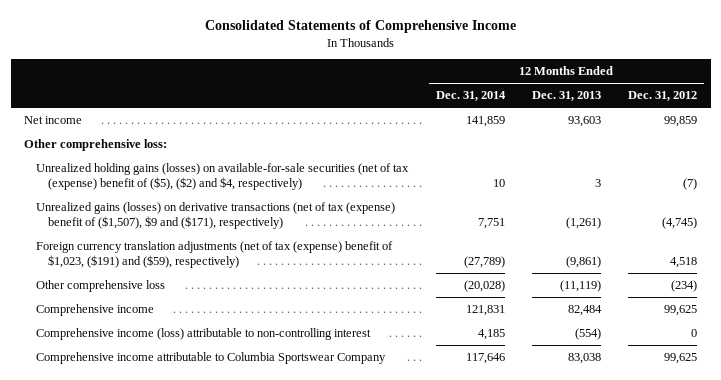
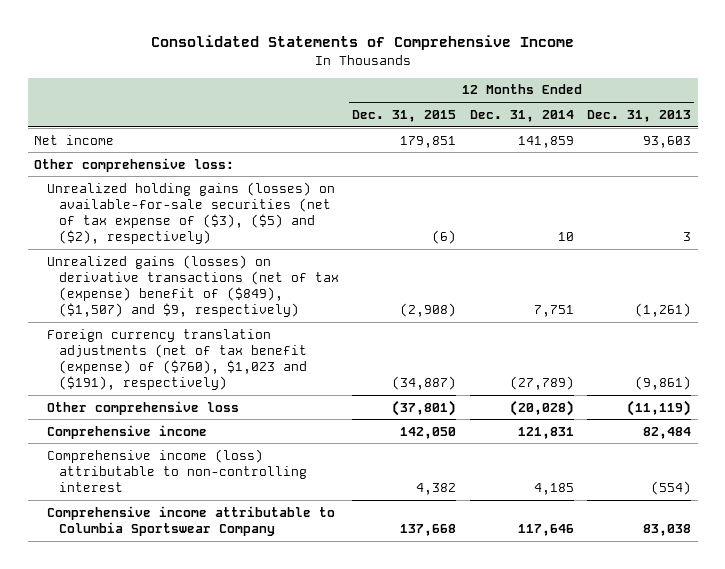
[628,91,698,102] Dec. 31, 2012 -> none
none -> [352,109,457,122] Dec. 31, 2015
[36,163,410,191] Unrealized holding gains (losses) on available-for-sale securities (net of tax (expense) benefit of ($5), ($2) and $4, respectively) -> [46,181,335,245] Unrealized holding gains (losses) on available-for-sale securities (net of tax expense of ($3), ($5) and ($2), respectively)
[36,202,396,230] Unrealized gains (losses) on derivative transactions (net of tax (expense) benefit of ($1,507), $9 and ($171), respectively) -> [46,254,339,318] Unrealized gains (losses) on derivative transactions (net of tax (expense) benefit of ($849), ($1,507) and $9, respectively)
[36,241,394,269] Foreign currency translation adjustments (net of tax (expense) benefit of $1,023, ($191) and ($59), respectively) -> [46,328,307,391] Foreign currency translation adjustments (net of tax benefit (expense) of ($760), $1,023 and ($191), respectively)

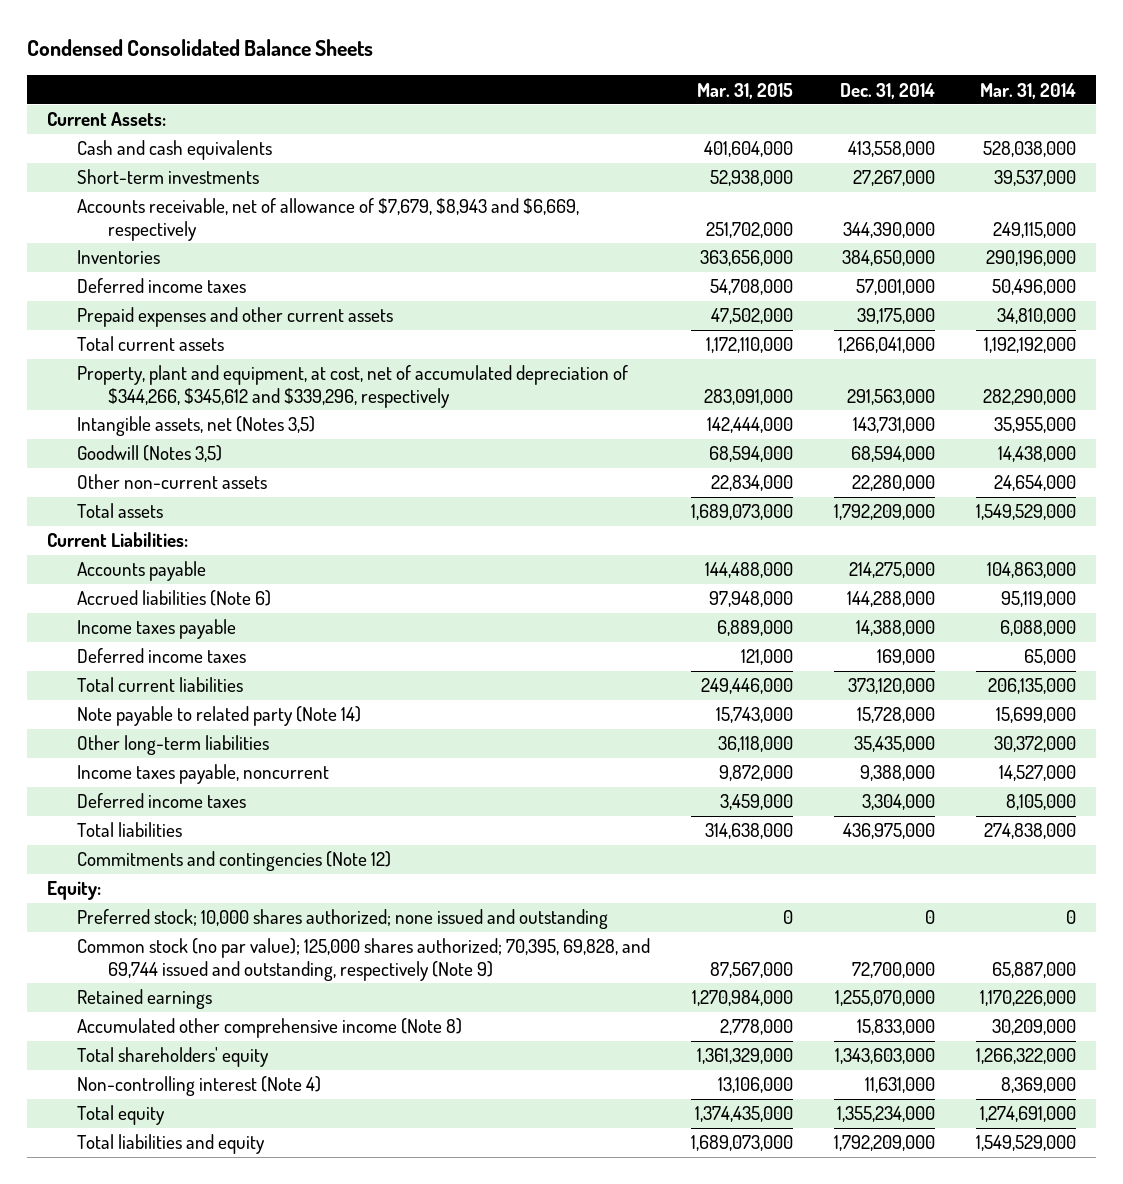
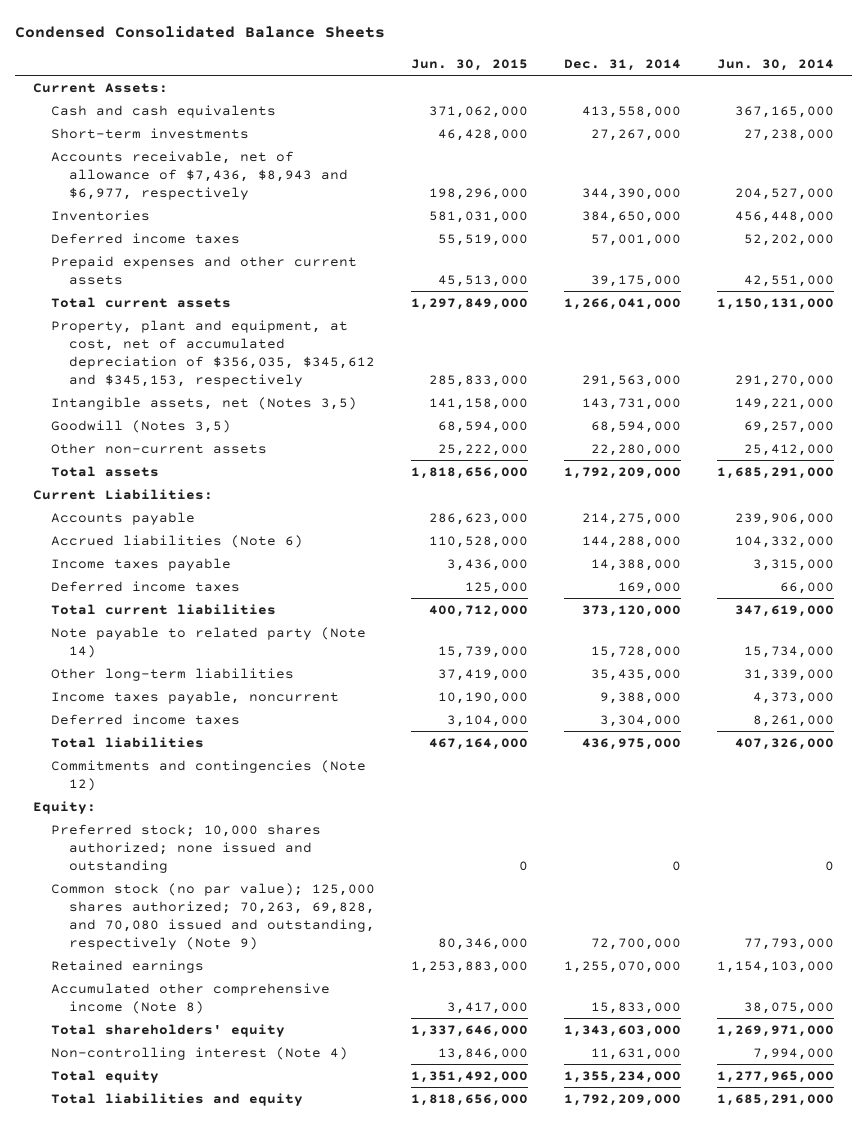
[697,82,794,99] Mar. 31, 2015 -> none
[979,82,1076,99] Mar. 31, 2014 -> none
none -> [410,58,528,71] Jun. 30, 2015
none -> [717,58,835,71] Jun. 30, 2014
[77,198,580,241] Accounts receivable, net of allowance of $7,679, $8,943 and $6,669, respectively -> [50,150,348,200] Accounts receivable, net of allowance of $7,436, $8,943 and $6,977, respectively
[77,365,629,408] Property, plant and equipment, at cost, net of accumulated depreciation of $344,266, $345,612 and $339,296, respectively -> [50,319,375,388] Property, plant and equipment, at cost, net of accumulated depreciation of $356,035, $345,612 and $345,153, respectively
[77,938,651,981] Common stock (no par value); 125,000 shares authorized; 70,395, 69,828, and 69,744 issued and outstanding, respectively (Note 9) -> [50,882,375,951] Common stock (no par value); 125,000 shares authorized; 70,263, 69,828, and 70,080 issued and outstanding, respectively (Note 9)

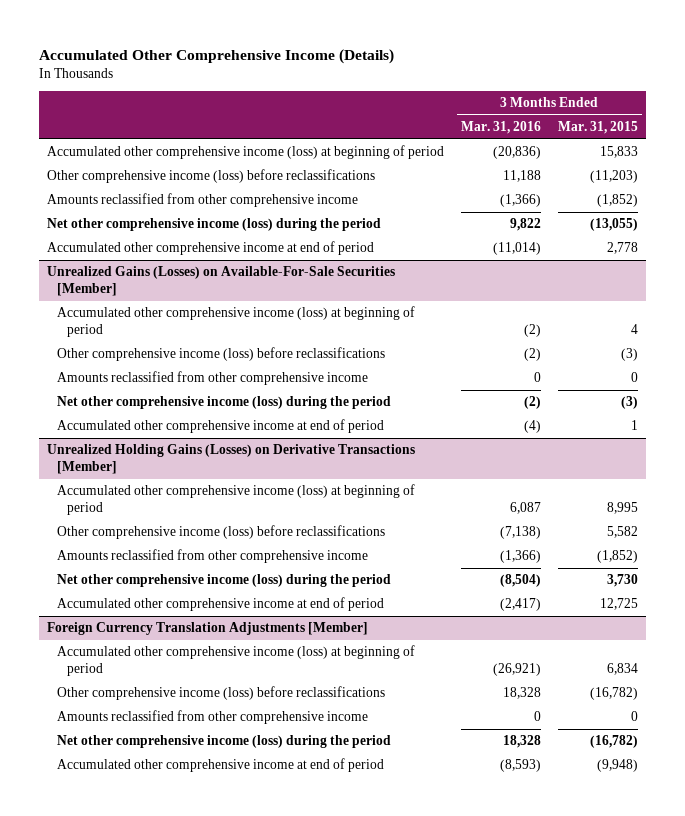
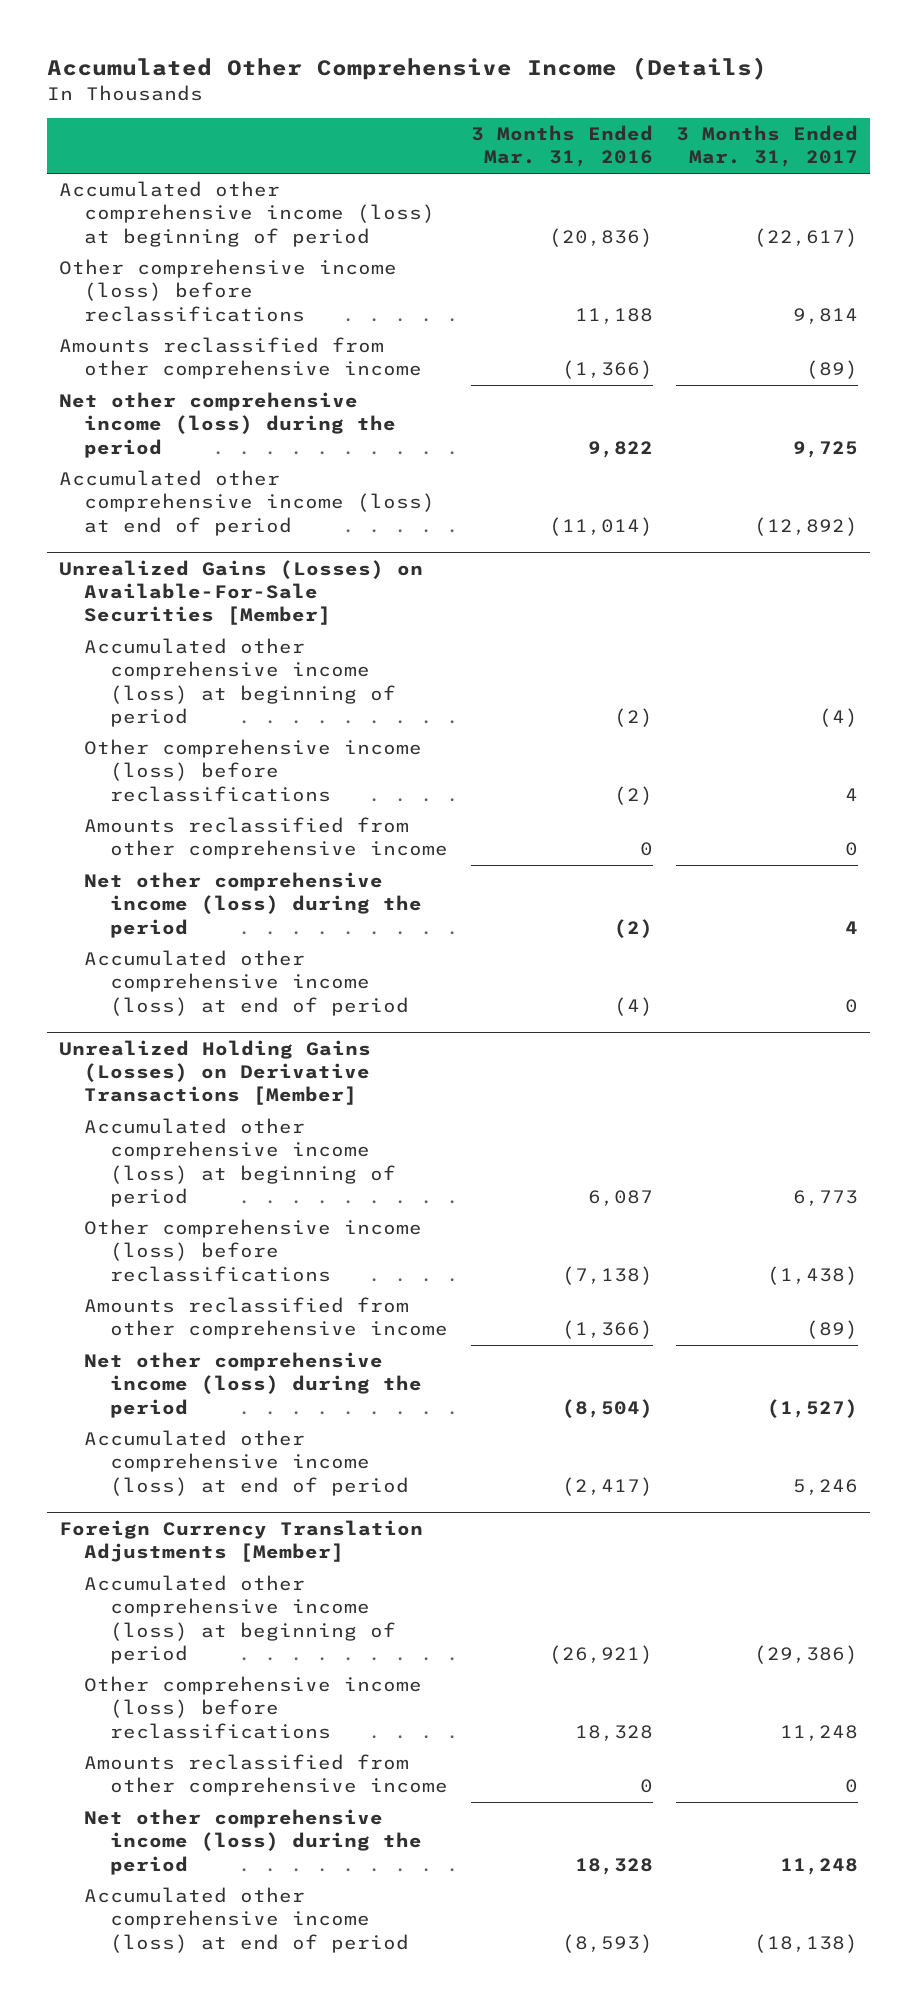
[557,121,638,135] Mar. 31, 2015 -> none
none -> [676,125,859,168] 3 Months Ended Mar. 31, 2017
[47,241,375,256] Accumulated other comprehensive income at end of period -> [58,470,436,536] Accumulated other comprehensive income (loss) at end of period
[57,419,385,434] Accumulated other comprehensive income at end of period -> [84,950,409,1016] Accumulated other comprehensive income (loss) at end of period
[57,597,385,612] Accumulated other comprehensive income at end of period -> [84,1430,409,1496] Accumulated other comprehensive income (loss) at end of period
[57,758,385,773] Accumulated other comprehensive income at end of period -> [84,1887,409,1953] Accumulated other comprehensive income (loss) at end of period

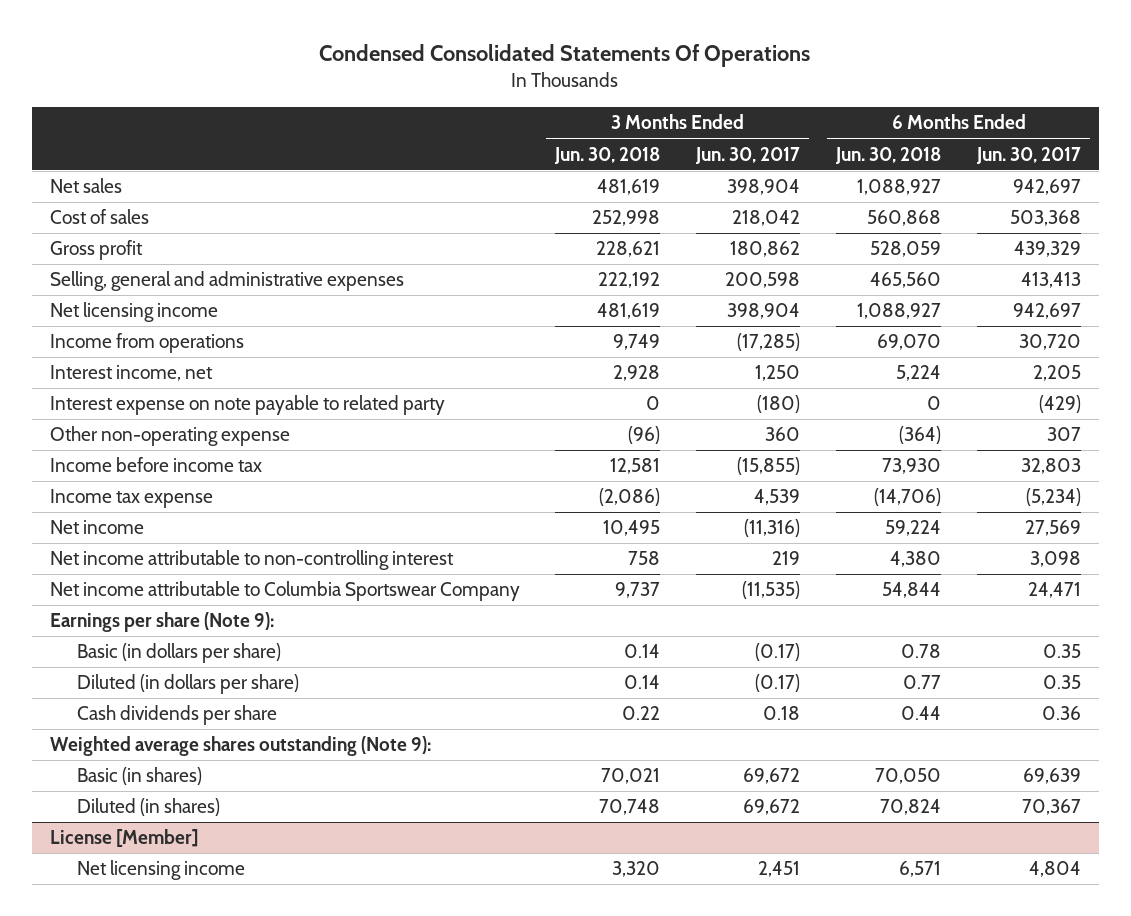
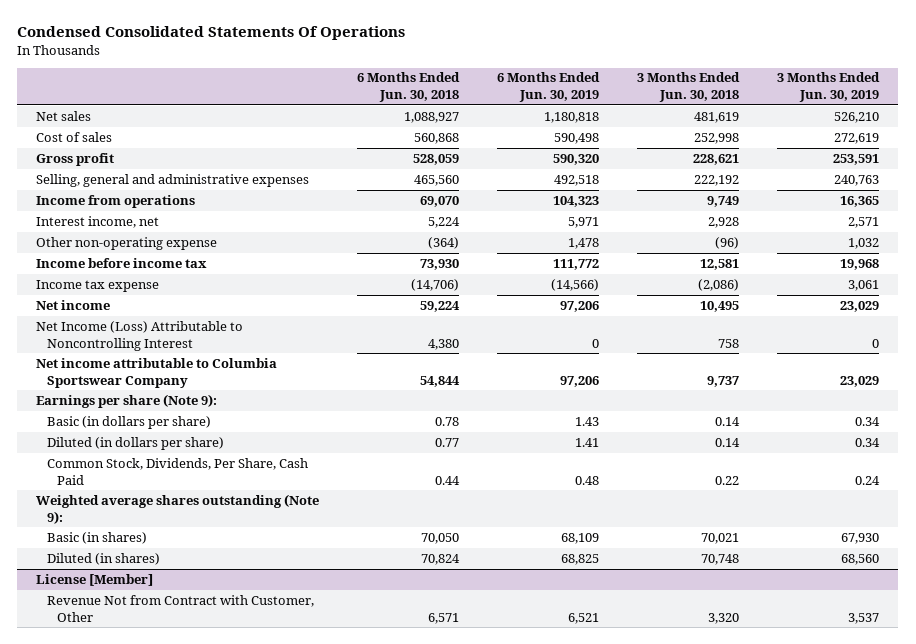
[695,146,801,164] Jun. 30, 2017 -> none
[976,146,1082,164] Jun. 30, 2017 -> none
none -> [497,72,601,103] 6 Months Ended Jun. 30, 2019
none -> [777,72,881,103] 3 Months Ended Jun. 30, 2019
[49,302,218,323] Net licensing income -> none
[49,395,445,416] Interest expense on note payable to related party -> none
[49,550,454,571] Net income attributable to non-controlling interest -> [36,320,244,351] Net Income (Loss) Attributable to Noncontrolling Interest
[77,705,278,726] Cash dividends per share -> [46,457,308,485] Common Stock, Dividends, Per Share, Cash Paid
[77,860,246,881] Net licensing income -> [46,594,314,622] Revenue Not from Contract with Customer, Other

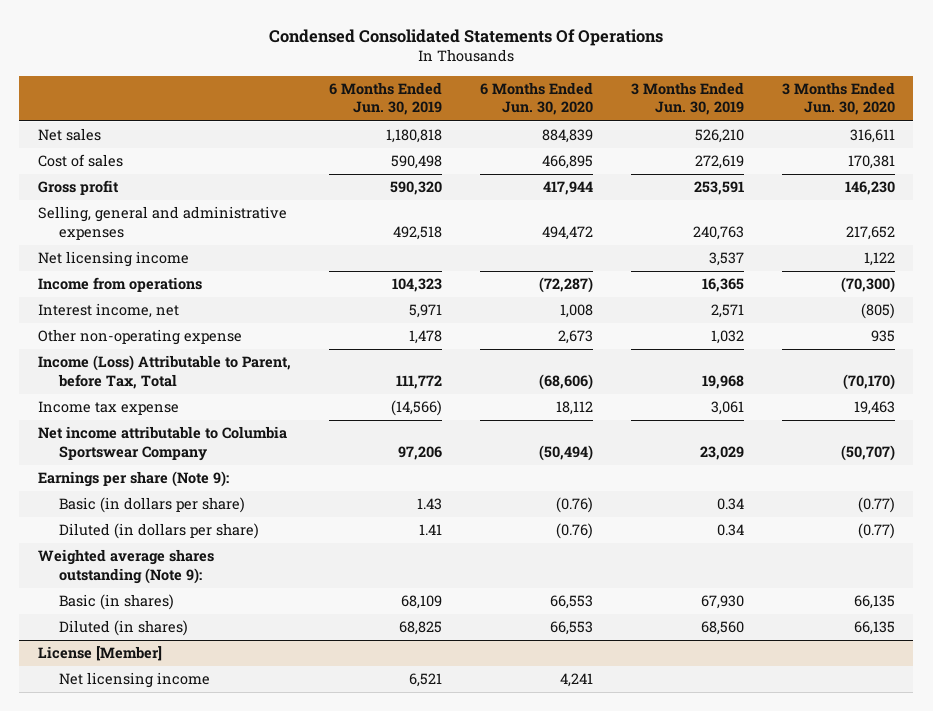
[357,72,461,103] 6 Months Ended Jun. 30, 2018 -> none
[637,72,741,103] 3 Months Ended Jun. 30, 2018 -> none
none -> [479,82,593,116] 6 Months Ended Jun. 30, 2020
none -> [781,82,895,116] 3 Months Ended Jun. 30, 2020
none -> [38,251,190,268] Net licensing income
[36,257,208,268] Income before income tax -> [38,355,292,389] Income (Loss) Attributable to Parent, before Tax, Total
[36,299,111,310] Net income -> none
[36,320,244,351] Net Income (Loss) Attributable to Noncontrolling Interest -> none
[46,457,308,485] Common Stock, Dividends, Per Share, Cash Paid -> none
[46,594,314,622] Revenue Not from Contract with Customer, Other -> none
none -> [58,672,210,689] Net licensing income

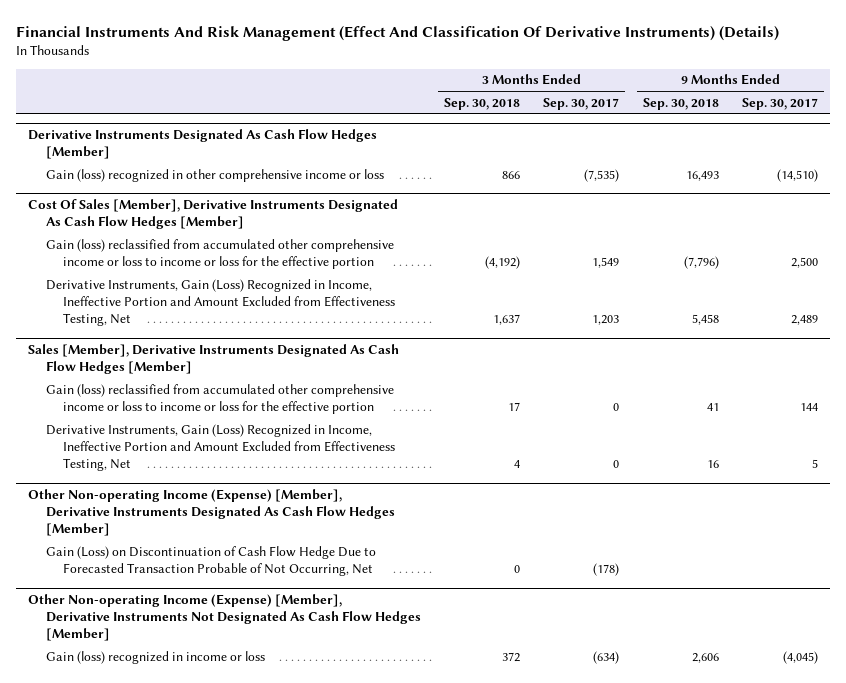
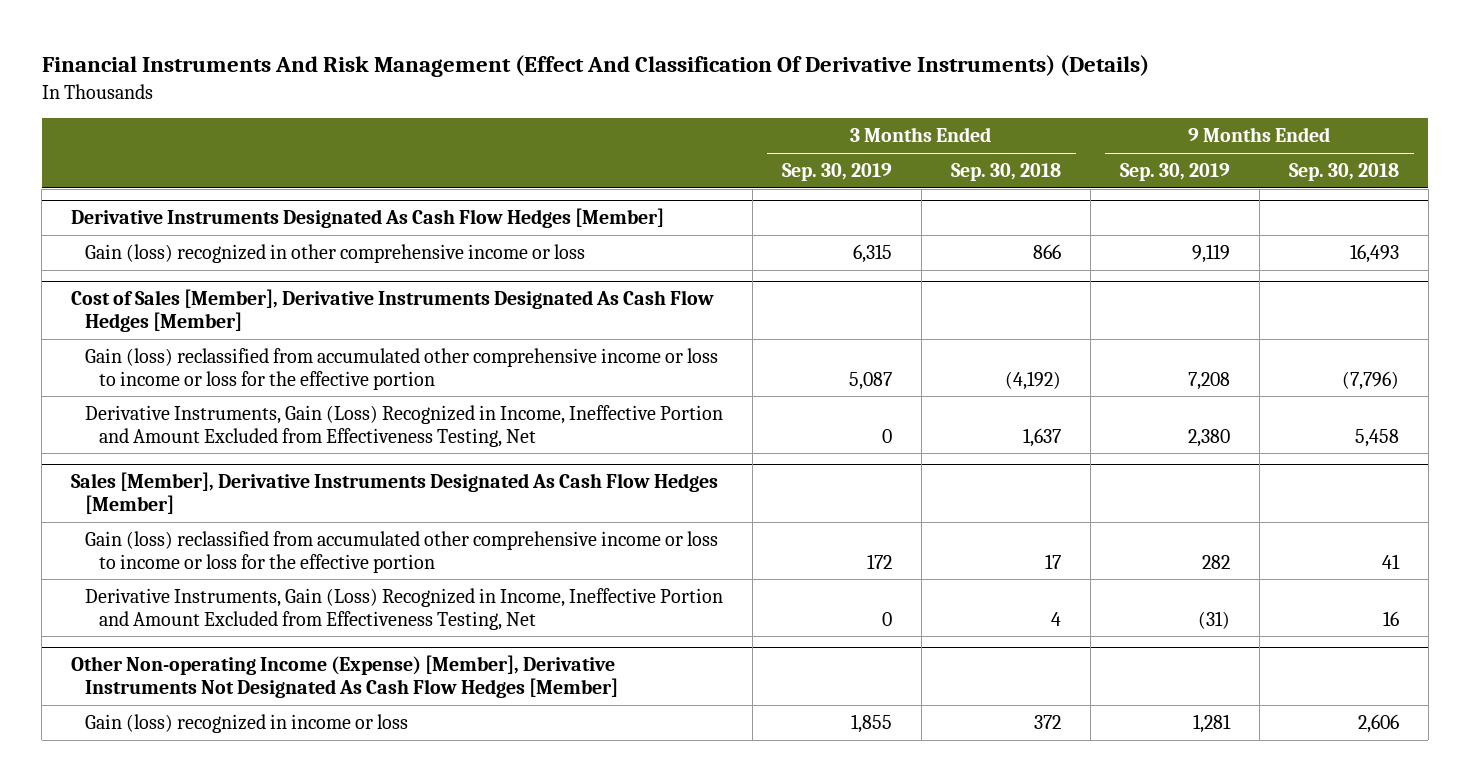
[543,97,620,110] Sep. 30, 2017 -> none
[742,97,819,110] Sep. 30, 2017 -> none
none -> [781,163,892,182] Sep. 30, 2019
none -> [1119,163,1230,182] Sep. 30, 2019
[28,199,399,230] Cost Of Sales [Member], Derivative Instruments Designated As Cash Flow Hedges [Member] -> [71,289,715,333] Cost of Sales [Member], Derivative Instruments Designated As Cash Flow Hedges [Member]
[28,489,395,537] Other Non-operating Income (Expense) [Member], Derivative Instruments Designated As Cash Flow Hedges [Member] -> none
[45,545,376,576] Gain (Loss) on Discontinuation of Cash Flow Hedge Due to Forecasted Transaction Probable of Not Occurring, Net -> none

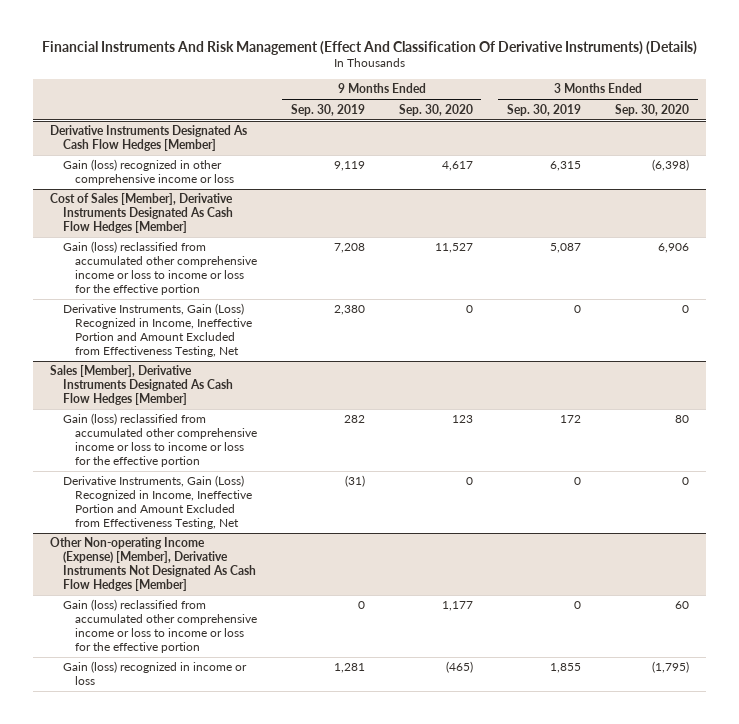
[950,163,1061,182] Sep. 30, 2018 -> none
[1288,163,1399,182] Sep. 30, 2018 -> none
none -> [398,103,473,116] Sep. 30, 2020
none -> [615,103,690,116] Sep. 30, 2020
none -> [62,599,257,654] Gain (loss) reclassified from accumulated other comprehensive income or loss to income or loss for the effective portion

